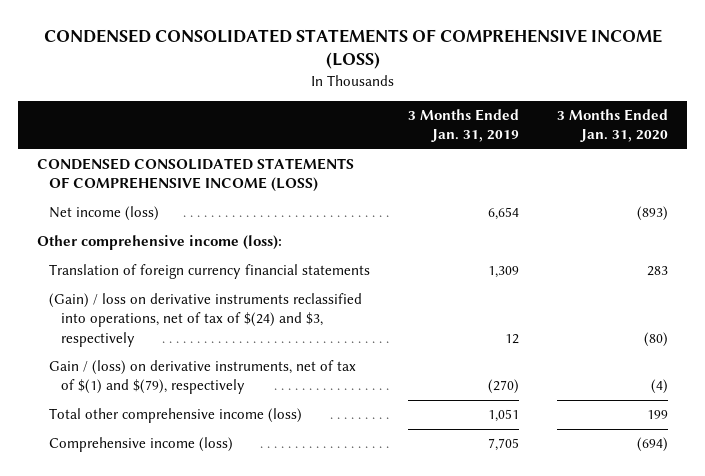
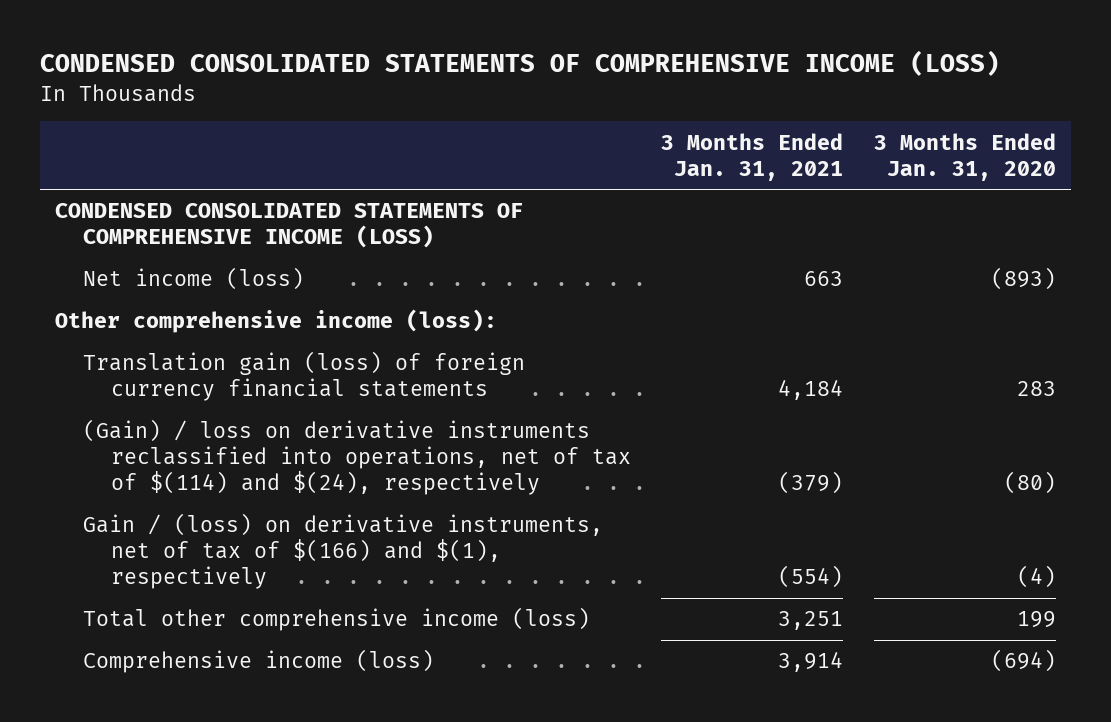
[408,109,520,143] 3 Months Ended Jan. 31, 2019 -> none
none -> [661,132,844,181] 3 Months Ended Jan. 31, 2021
[49,264,371,280] Translation of foreign currency financial statements -> [82,351,525,402] Translation gain (loss) of foreign currency financial statements
[49,293,363,347] (Gain) / loss on derivative instruments reclassified into operations, net of tax of $(24) and $3, respectively -> [82,419,631,496] (Gain) / loss on derivative instruments reclassified into operations, net of tax of $(114) and $(24), respectively
[49,360,357,395] Gain / (loss) on derivative instruments, net of tax of $(1) and $(79), respectively -> [82,513,603,590] Gain / (loss) on derivative instruments, net of tax of $(166) and $(1), respectively

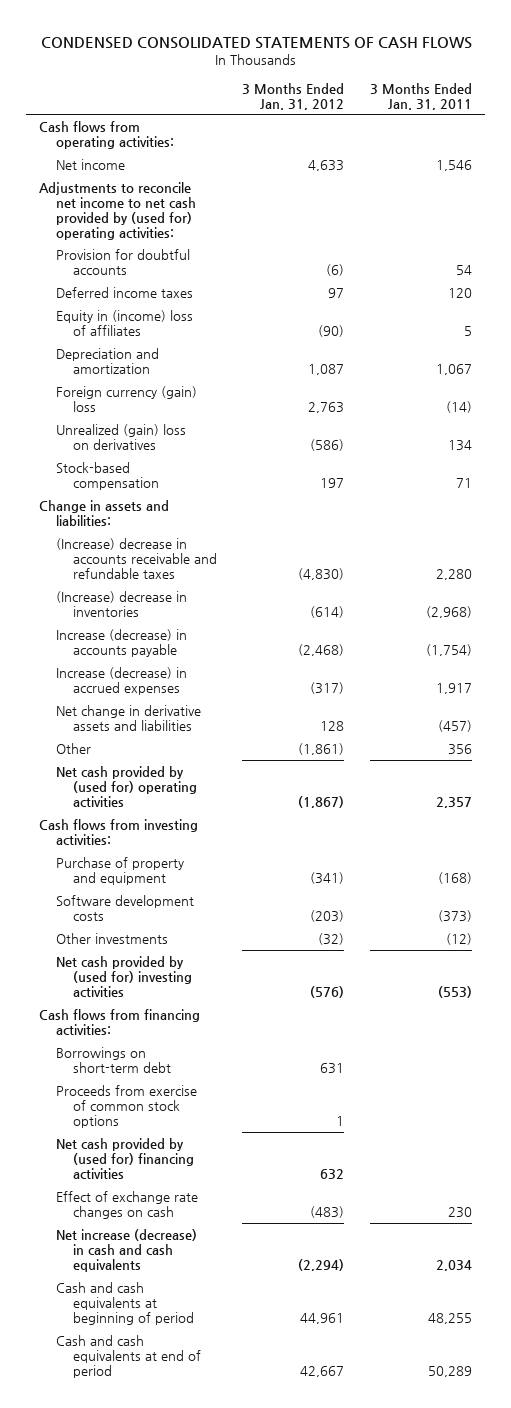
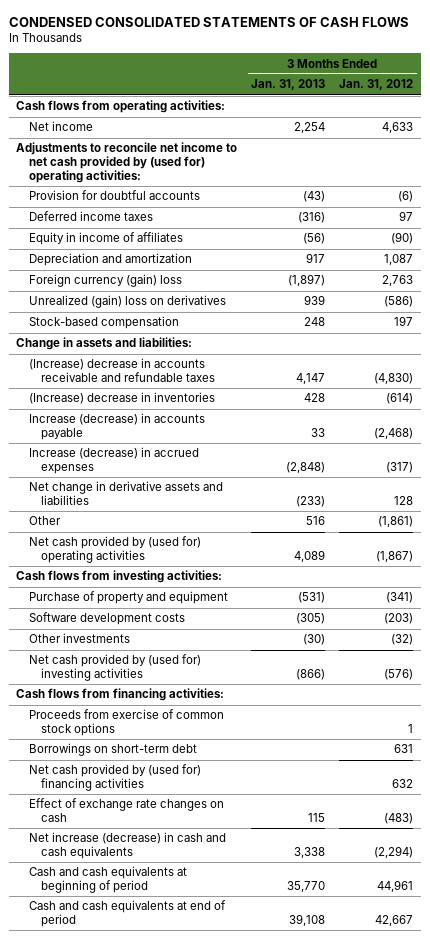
[369,82,472,110] 3 Months Ended Jan. 31, 2011 -> none
none -> [251,79,326,91] Jan. 31, 2013
[56,309,194,336] Equity in (income) loss of affiliates -> [28,232,183,246] Equity in income of affiliates
[56,1046,172,1073] Borrowings on short-term debt -> [28,743,197,757] Borrowings on short-term debt

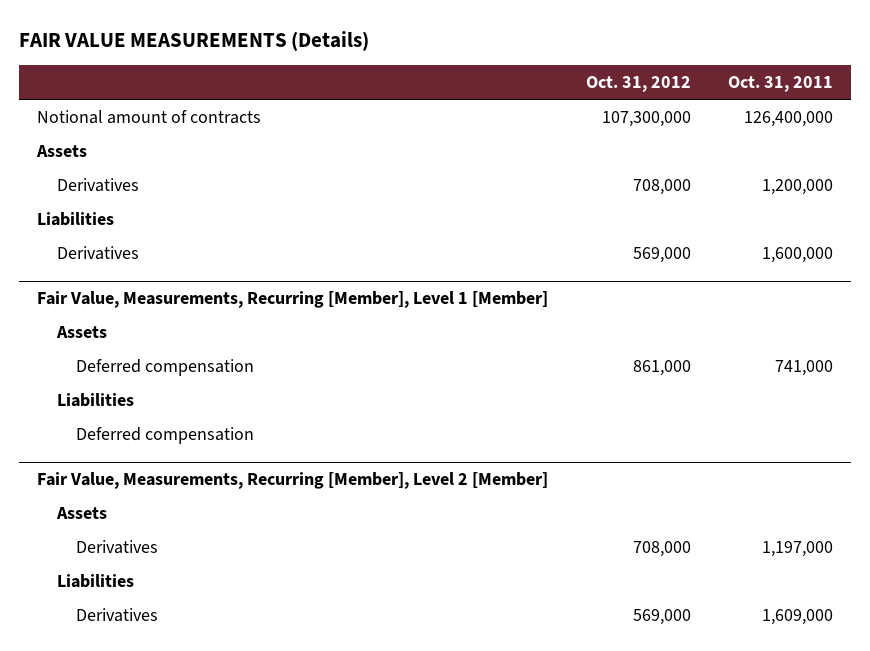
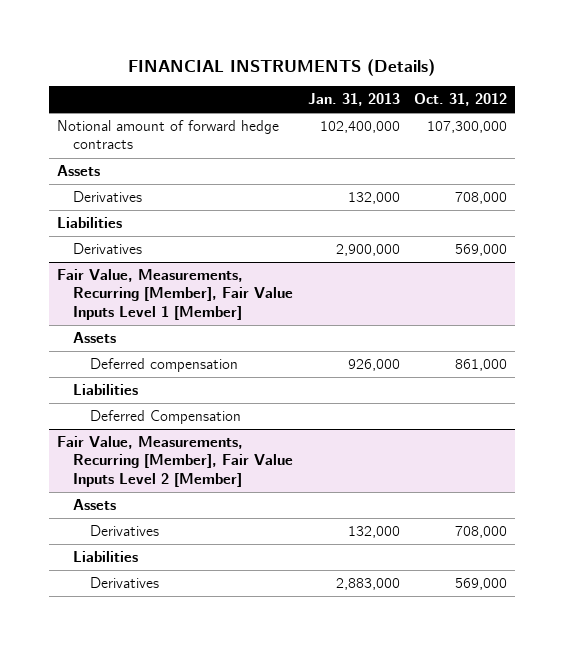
[18,31,369,52] FAIR VALUE MEASUREMENTS (Details) -> [128,58,436,76] FINANCIAL INSTRUMENTS (Details)
[727,76,833,93] Oct. 31, 2011 -> none
none -> [307,92,400,106] Jan. 31, 2013
[37,110,262,125] Notional amount of contracts -> [56,120,279,150] Notional amount of forward hedge contracts
[37,291,549,309] Fair Value, Measurements, Recurring [Member], Level 1 [Member] -> [56,269,294,320] Fair Value, Measurements, Recurring [Member], Fair Value Inputs Level 1 [Member]
[75,427,254,445] Deferred compensation -> [90,410,242,425] Deferred Compensation
[37,472,549,490] Fair Value, Measurements, Recurring [Member], Level 2 [Member] -> [56,436,294,487] Fair Value, Measurements, Recurring [Member], Fair Value Inputs Level 2 [Member]

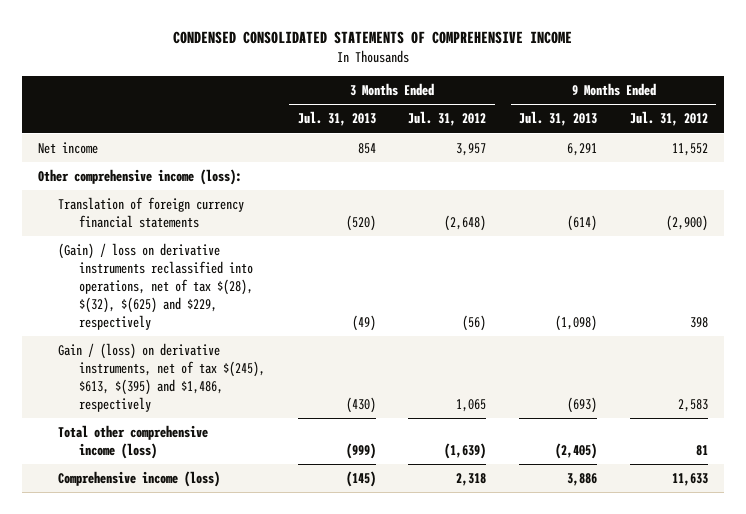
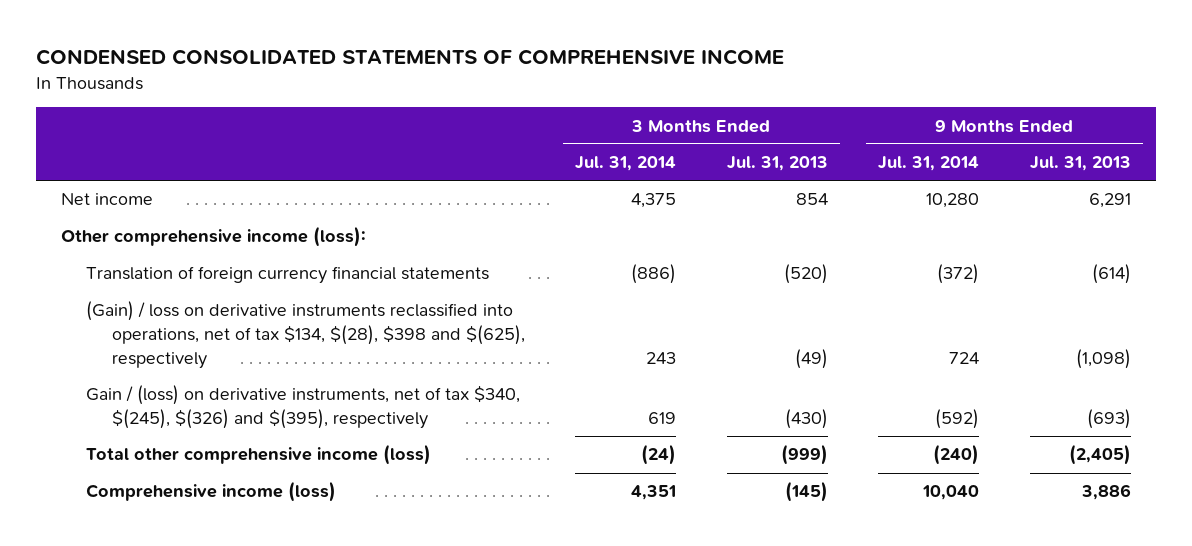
[408,111,487,127] Jul. 31, 2012 -> none
[629,111,708,127] Jul. 31, 2012 -> none
none -> [575,156,677,172] Jul. 31, 2014
none -> [878,156,980,172] Jul. 31, 2014
[58,243,253,330] (Gain) / loss on derivative instruments reclassified into operations, net of tax $(28), $(32), $(625) and $229, respectively -> [86,301,525,369] (Gain) / loss on derivative instruments reclassified into operations, net of tax $134, $(28), $398 and $(625), respectively
[58,343,265,412] Gain / (loss) on derivative instruments, net of tax $(245), $613, $(395) and $1,486, respectively -> [86,385,521,430] Gain / (loss) on derivative instruments, net of tax $340, $(245), $(326) and $(395), respectively

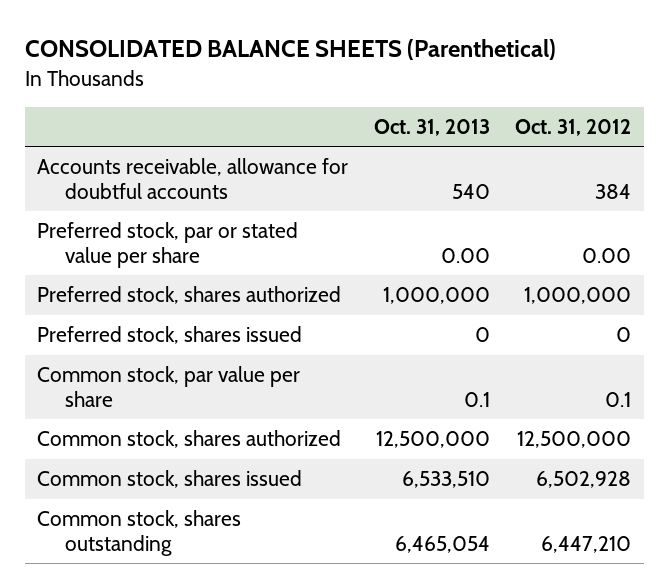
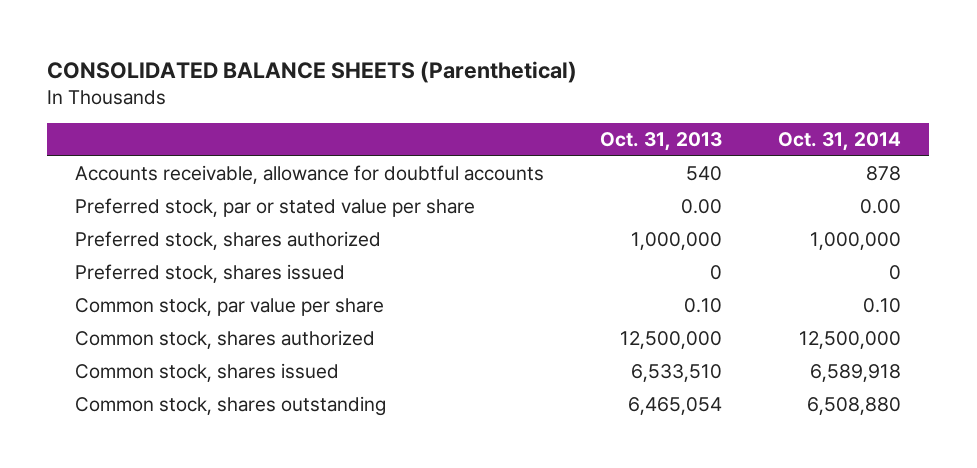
[515,118,632,136] Oct. 31, 2012 -> none
none -> [778,132,902,152] Oct. 31, 2014
[463,392,490,408] 0.1 -> [684,298,723,314] 0.10

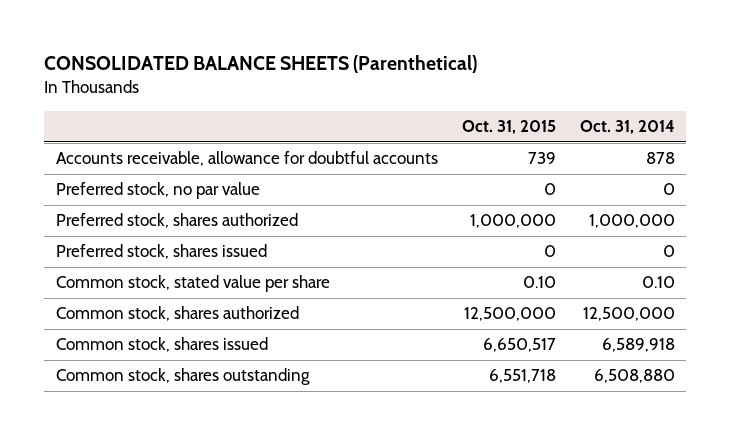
[600,132,723,152] Oct. 31, 2013 -> none
none -> [461,120,556,135] Oct. 31, 2015
[75,198,476,218] Preferred stock, par or stated value per share -> none
none -> [55,182,260,200] Preferred stock, no par value
[75,298,385,317] Common stock, par value per share -> [55,275,330,293] Common stock, stated value per share

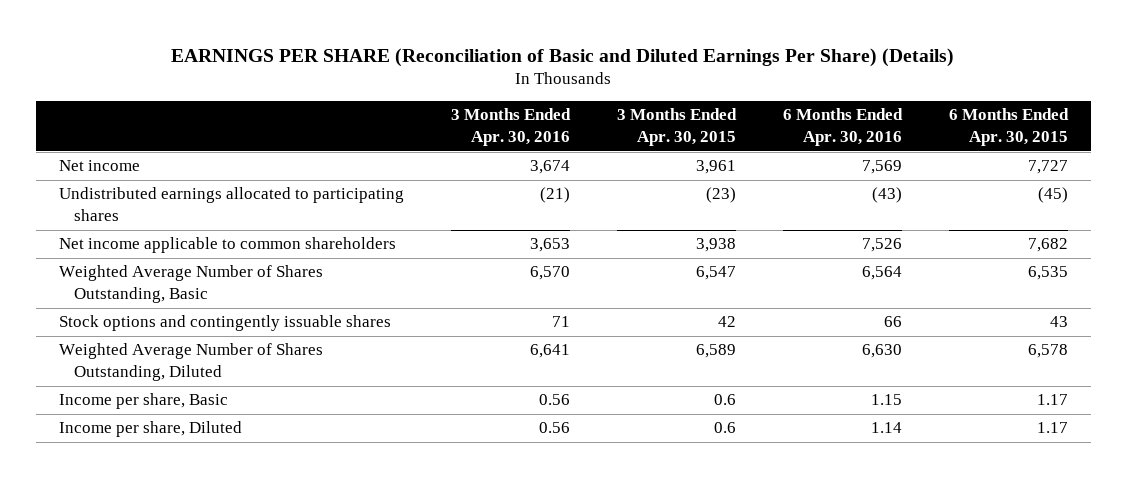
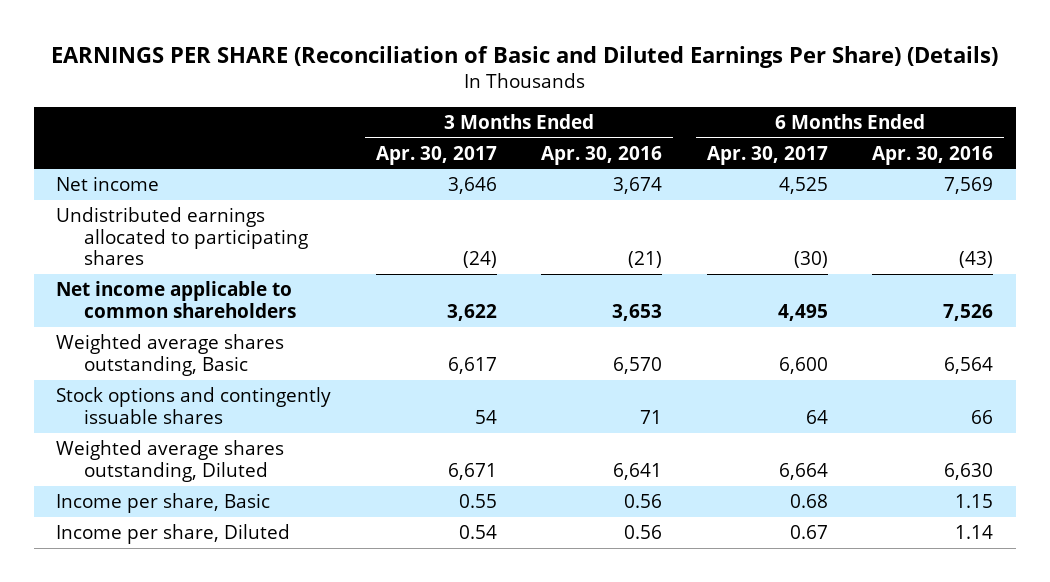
[616,108,737,147] 3 Months Ended Apr. 30, 2015 -> none
[948,108,1069,147] 6 Months Ended Apr. 30, 2015 -> none
none -> [375,145,497,165] Apr. 30, 2017
none -> [706,145,828,165] Apr. 30, 2017
[59,265,324,304] Weighted Average Number of Shares Outstanding, Basic -> [56,334,285,376] Weighted average shares outstanding, Basic
[59,343,324,382] Weighted Average Number of Shares Outstanding, Diluted -> [56,440,285,482] Weighted average shares outstanding, Diluted

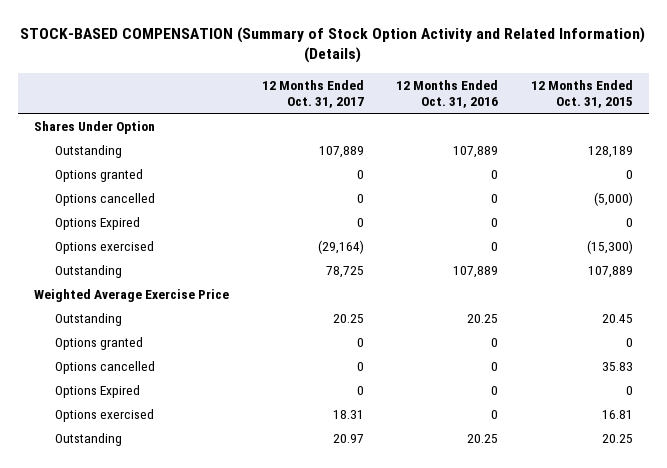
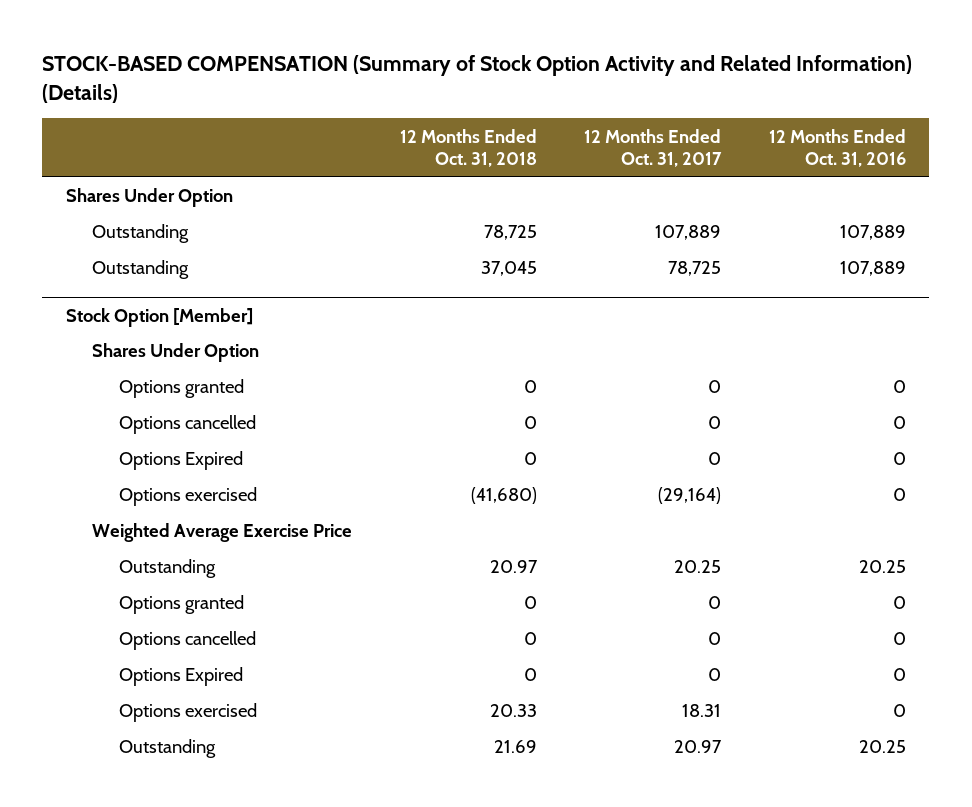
[530,79,633,108] 12 Months Ended Oct. 31, 2015 -> none
none -> [399,128,537,168] 12 Months Ended Oct. 31, 2018
[54,264,122,278] Outstanding -> [92,260,190,280] Outstanding
none -> [66,307,254,327] Stock Option [Member]
none -> [92,343,260,363] Shares Under Option

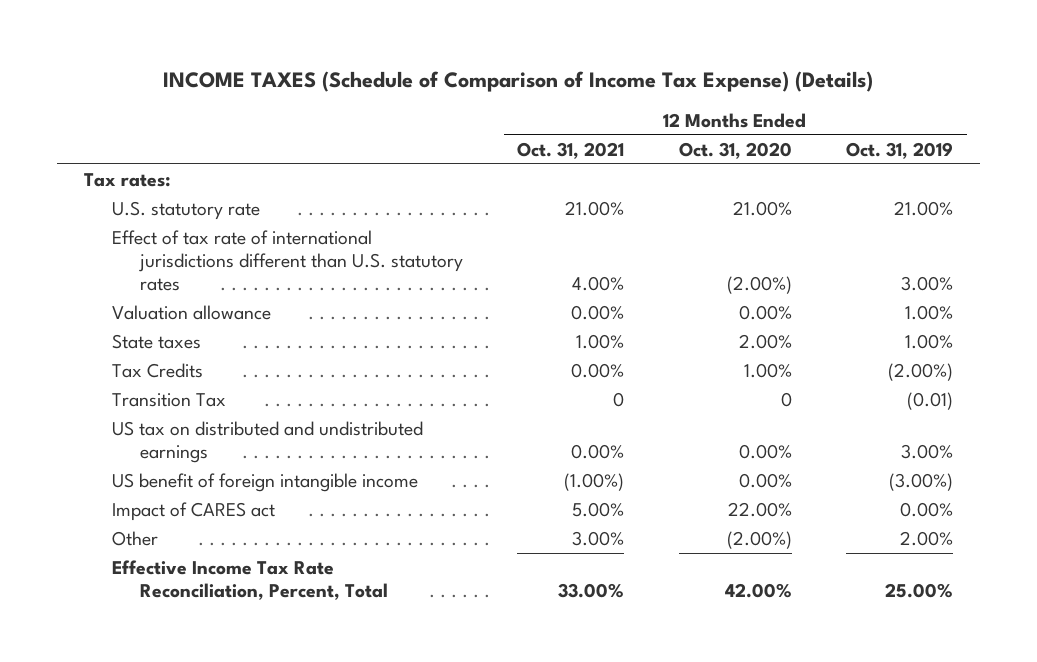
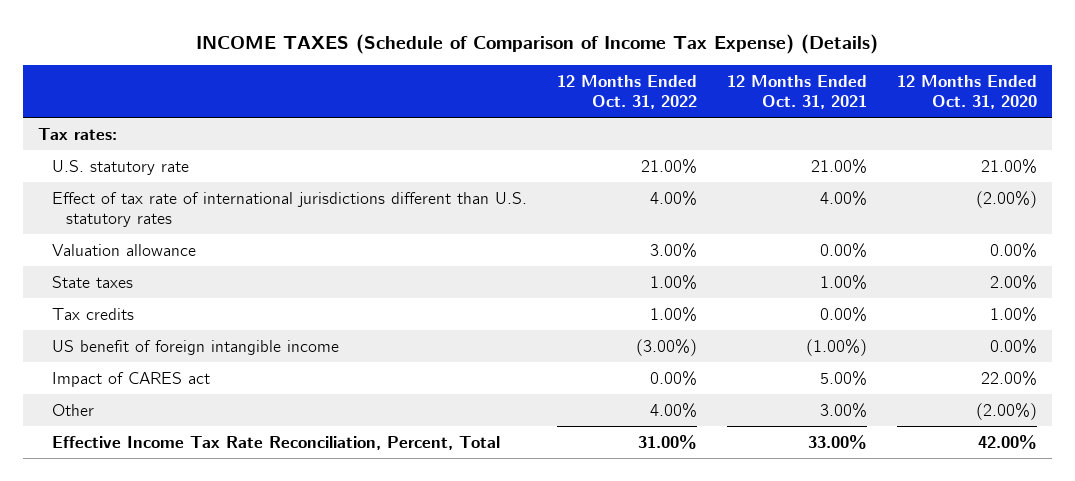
[846,141,954,159] Oct. 31, 2019 -> none
none -> [556,74,697,109] 12 Months Ended Oct. 31, 2022
[111,392,226,407] Transition Tax -> none
[111,420,423,464] US tax on distributed and undistributed earnings -> none
[111,362,203,378] Tax Credits -> [51,307,134,320] Tax credits

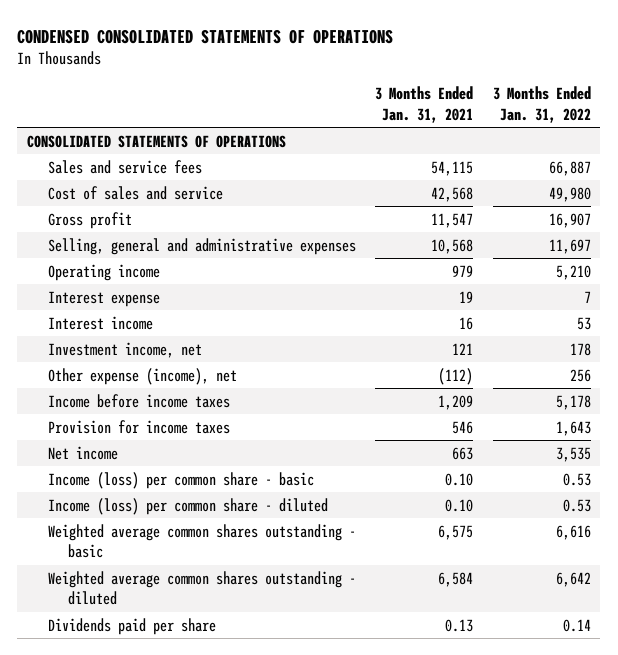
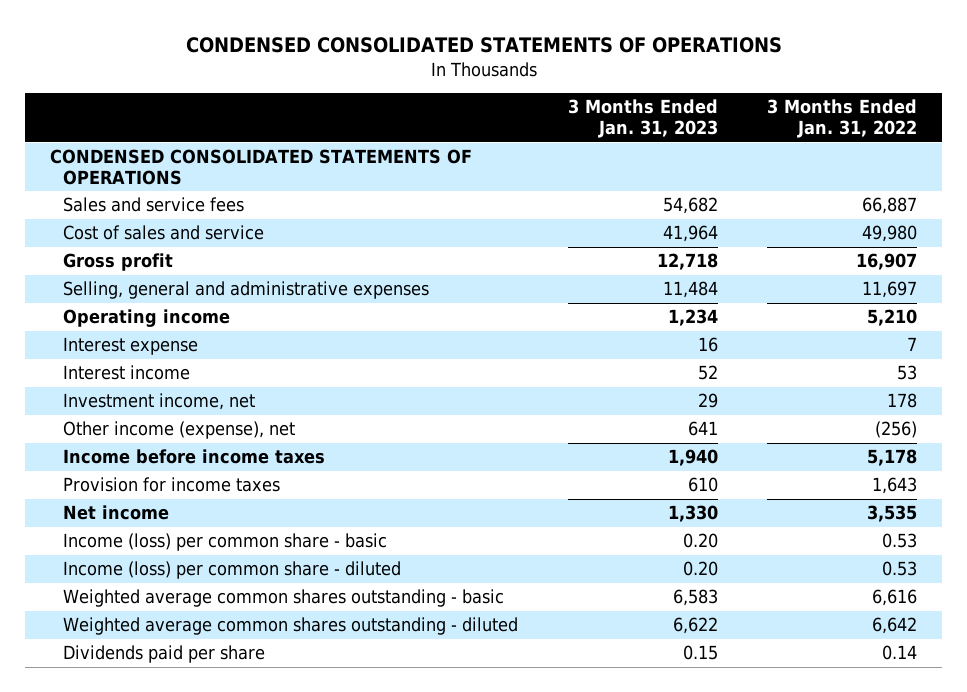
[375,86,474,123] 3 Months Ended Jan. 31, 2021 -> none
none -> [567,99,718,139] 3 Months Ended Jan. 31, 2023
[27,134,287,148] CONSOLIDATED STATEMENTS OF OPERATIONS -> [50,149,473,185] CONDENSED CONSOLIDATED STATEMENTS OF OPERATIONS
[47,367,237,385] Other expense (income), net -> [63,421,296,440] Other income (expense), net
[569,368,591,382] 256 -> [875,421,918,439] (256)

